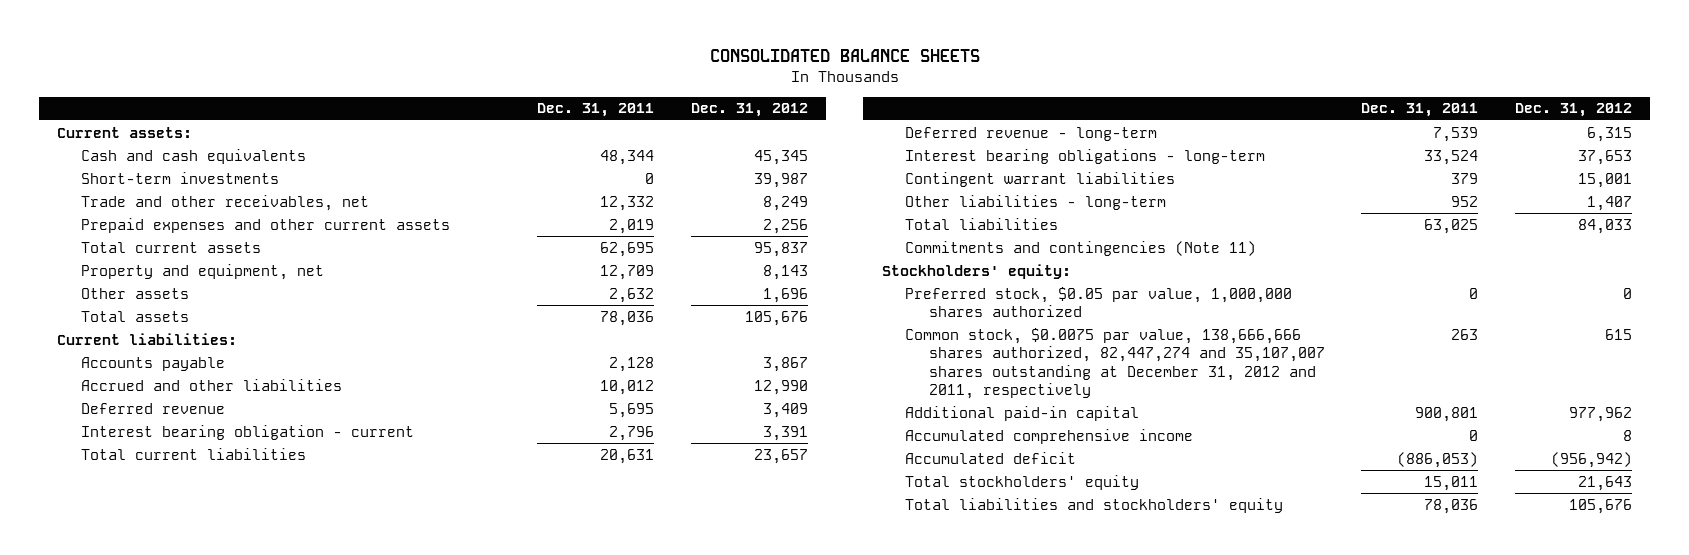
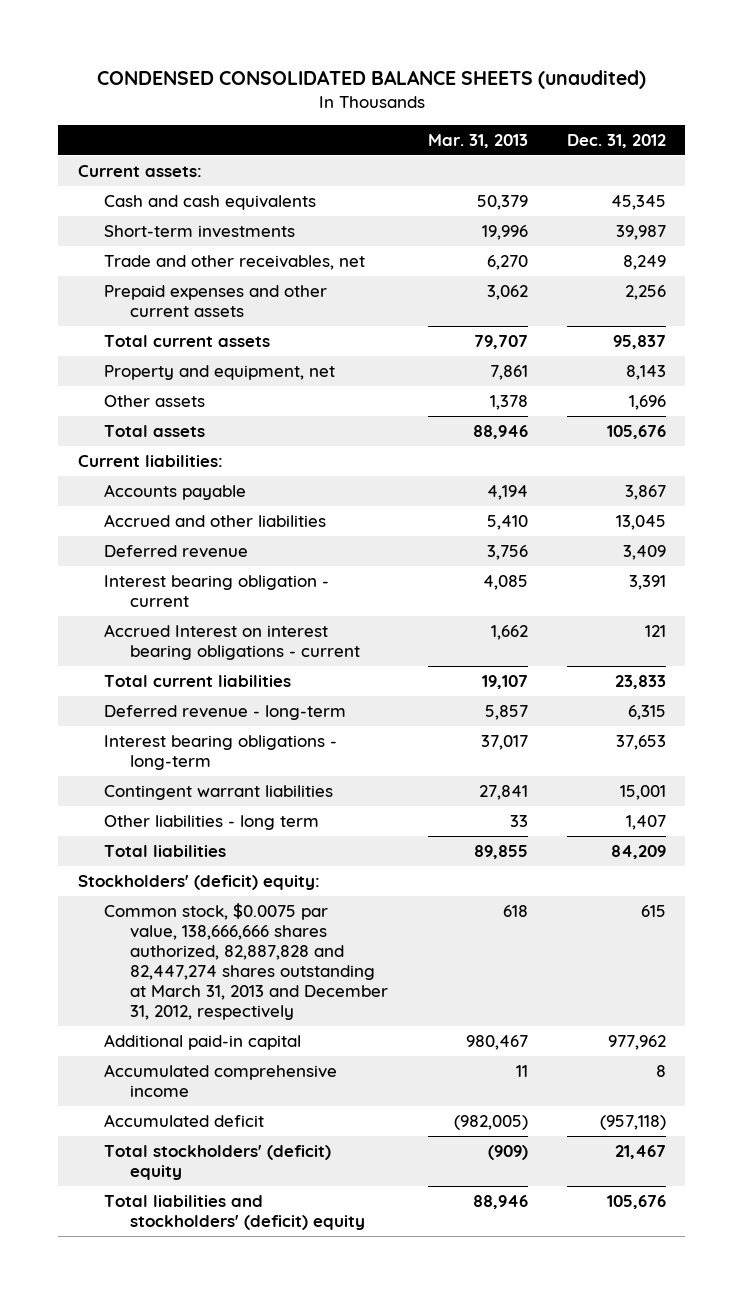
[709,49,980,63] CONSOLIDATED BALANCE SHEETS -> [96,69,646,89] CONDENSED CONSOLIDATED BALANCE SHEETS (unaudited)
[537,103,655,118] Dec. 31, 2011 -> none
none -> [427,134,528,149] Mar. 31, 2013
[753,379,808,395] 12,990 -> [615,514,666,530] 13,045
none -> [104,623,361,660] Accrued Interest on interest bearing obligations - current
[753,448,808,464] 23,657 -> [614,674,666,689] 23,833
[905,240,1257,256] Commitments and contingencies (Note 11) -> none
[905,286,1293,318] Preferred stock, $0.05 par value, 1,000,000 shares authorized -> none
[905,194,1167,210] Other liabilities - long-term -> [104,814,320,830] Other liabilities - long term
[1577,218,1632,234] 84,033 -> [610,844,666,859] 84,209
[881,263,1071,279] Stockholders' equity: -> [77,874,320,890] Stockholders' (deficit) equity:
[905,327,1325,400] Common stock, $0.0075 par value, 138,666,666 shares authorized, 82,447,274 and 35,107,007 shares outstanding at December 31, 2012 and 2011, respectively -> [104,902,389,1020] Common stock, $0.0075 par value, 138,666,666 shares authorized, 82,887,828 and 82,447,274 shares outstanding at March 31, 2013 and December 31, 2012, respectively
[1550,451,1632,468] (956,942) -> [599,1114,666,1130] (957,118)
[905,474,1140,490] Total stockholders' equity -> [104,1144,332,1180] Total stockholders' (deficit) equity
[1577,475,1632,491] 21,643 -> [614,1144,666,1159] 21,467
[905,497,1284,513] Total liabilities and stockholders' equity -> [104,1194,366,1230] Total liabilities and stockholders' (deficit) equity

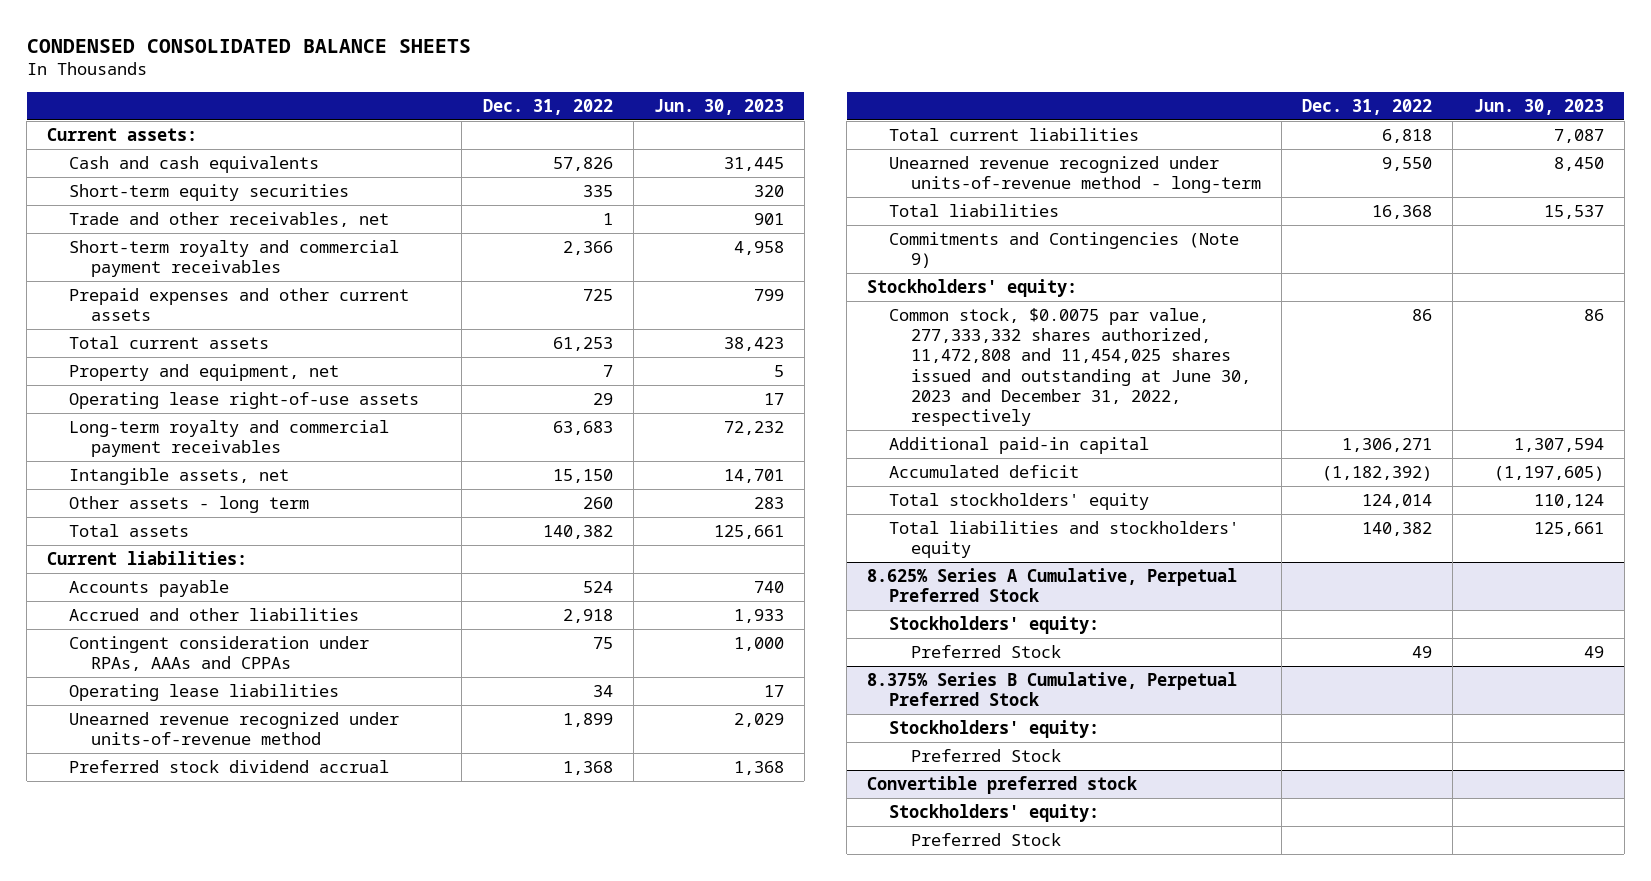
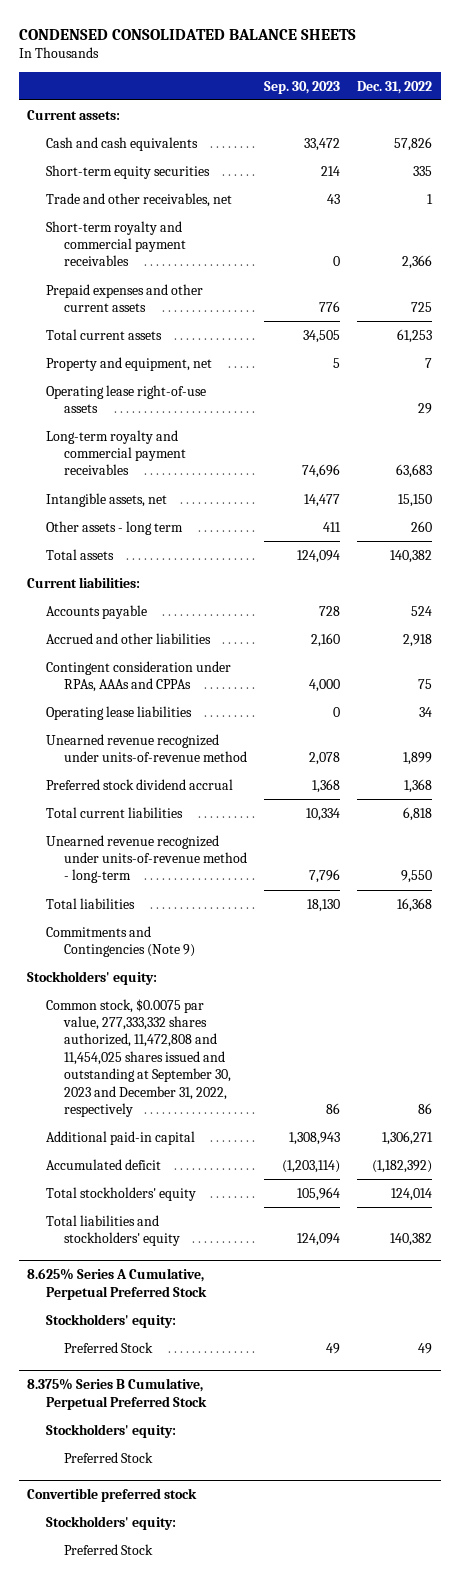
[653,99,784,116] Jun. 30, 2023 -> none
none -> [263,80,340,94] Sep. 30, 2023
[889,307,1252,427] Common stock, $0.0075 par value, 277,333,332 shares authorized, 11,472,808 and 11,454,025 shares issued and outstanding at June 30, 2023 and December 31, 2022, respectively -> [45,998,231,1117] Common stock, $0.0075 par value, 277,333,332 shares authorized, 11,472,808 and 11,454,025 shares issued and outstanding at September 30, 2023 and December 31, 2022, respectively

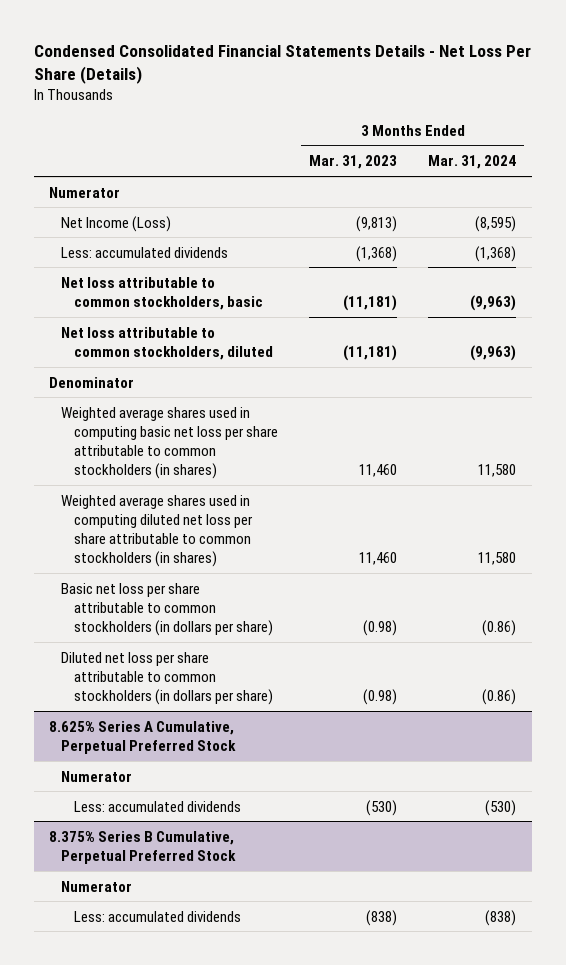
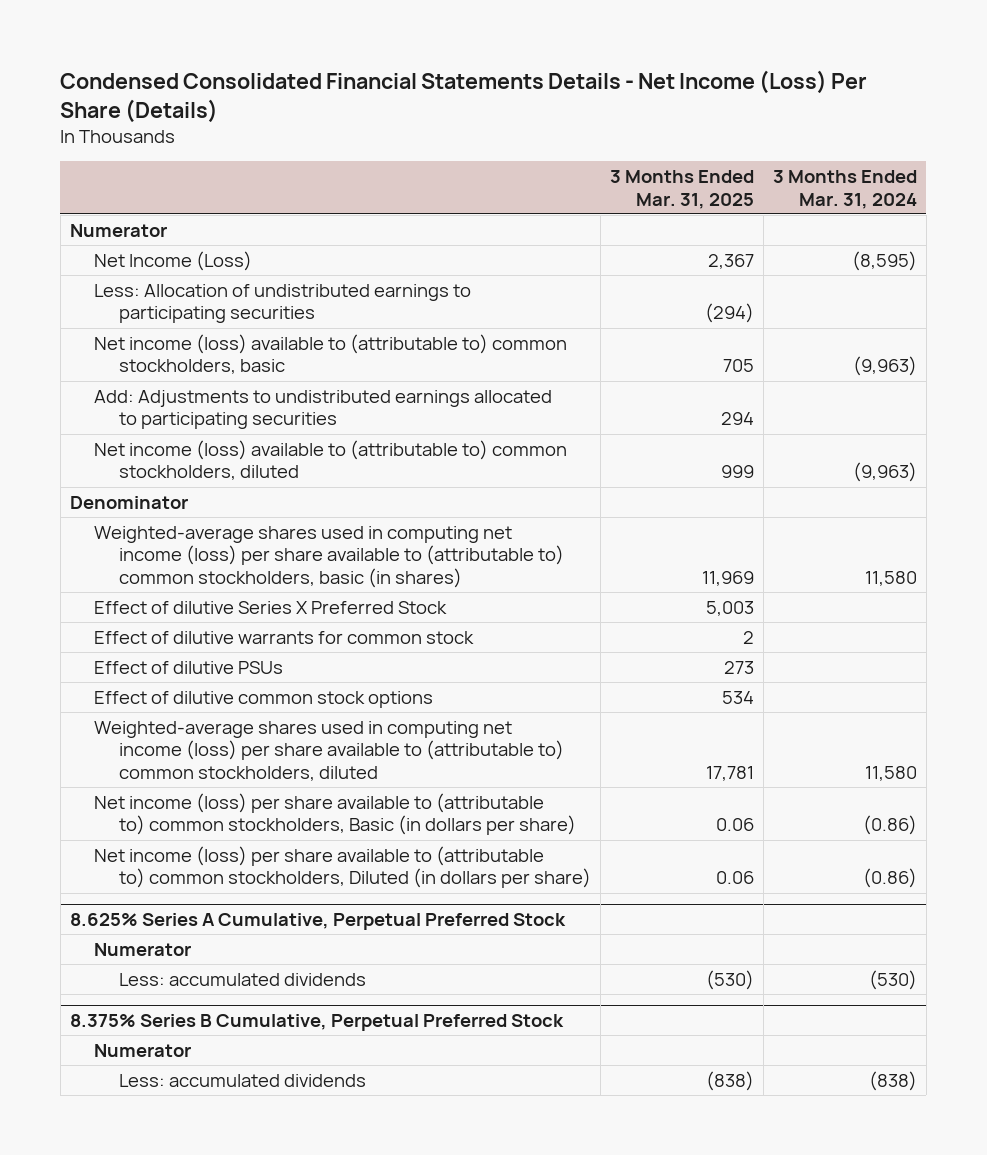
[33,44,531,84] Condensed Consolidated Financial Statements Details - Net Loss Per Share (Details) -> [60,70,868,123] Condensed Consolidated Financial Statements Details - Net Income (Loss) Per Share (Details)
[308,155,397,170] Mar. 31, 2023 -> none
none -> [609,170,754,209] 3 Months Ended Mar. 31, 2025
[61,246,229,258] Less: accumulated dividends -> none
none -> [94,283,472,324] Less: Allocation of undistributed earnings to participating securities
[61,276,263,310] Net loss attributable to common stockholders, basic -> [94,333,568,375] Net income (loss) available to (attributable to) common stockholders, basic
none -> [94,389,553,430] Add: Adjustments to undistributed earnings allocated to participating securities
[61,326,273,360] Net loss attributable to common stockholders, diluted -> [94,439,568,481] Net income (loss) available to (attributable to) common stockholders, diluted
[61,406,278,480] Weighted average shares used in computing basic net loss per share attributable to common stockholders (in shares) -> [94,525,565,588] Weighted-average shares used in computing net income (loss) per share available to (attributable to) common stockholders, basic (in shares)
none -> [94,600,448,614] Effect of dilutive Series X Preferred Stock
none -> [94,630,475,644] Effect of dilutive warrants for common stock
none -> [94,660,284,674] Effect of dilutive PSUs
none -> [94,690,434,708] Effect of dilutive common stock options
[61,494,253,568] Weighted average shares used in computing diluted net loss per share attributable to common stockholders (in shares) -> [94,720,565,781] Weighted-average shares used in computing net income (loss) per share available to (attributable to) common stockholders, diluted
[61,582,273,637] Basic net loss per share attributable to common stockholders (in dollars per share) -> [94,792,577,836] Net income (loss) per share available to (attributable to) common stockholders, Basic (in dollars per share)
[61,651,273,706] Diluted net loss per share attributable to common stockholders (in dollars per share) -> [94,845,592,889] Net income (loss) per share available to (attributable to) common stockholders, Diluted (in dollars per share)

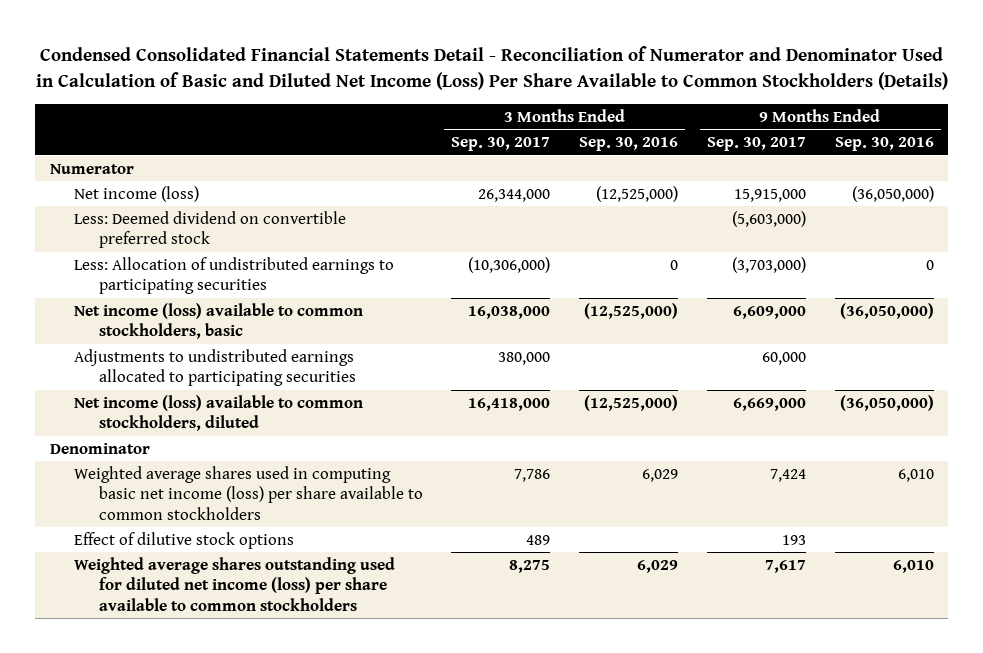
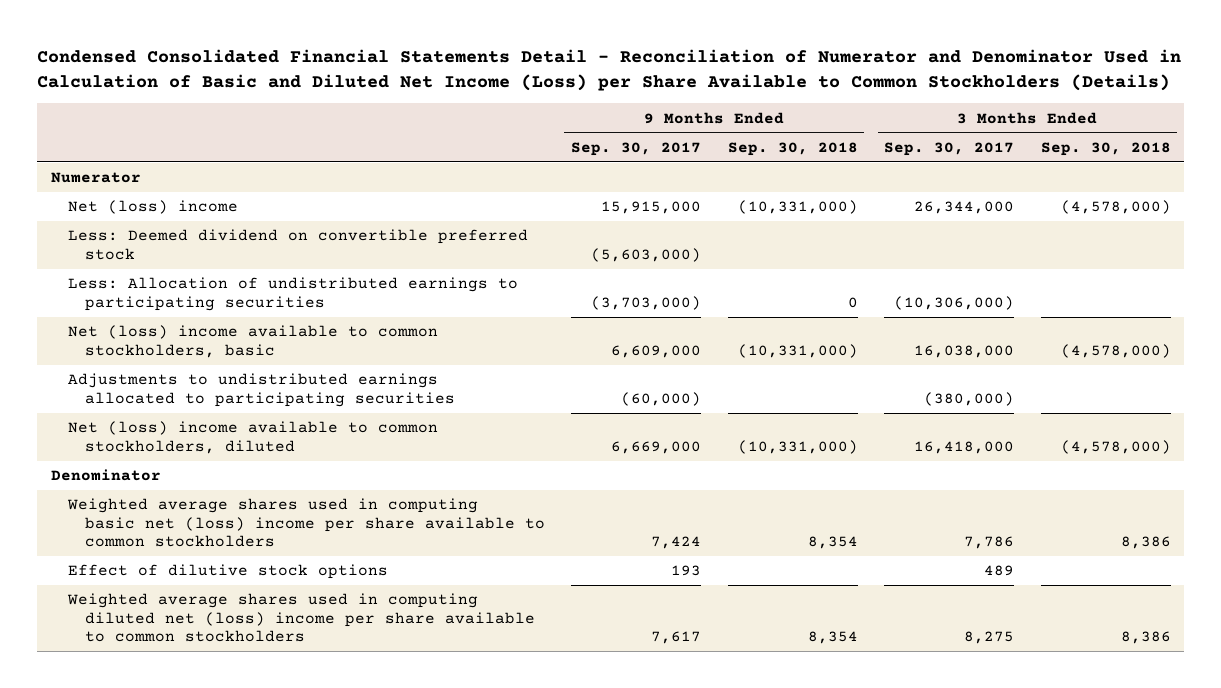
[35,46,948,91] Condensed Consolidated Financial Statements Detail - Reconciliation of Numerator and Denominator Used in Calculation of Basic and Diluted Net Income (Loss) Per Share Available to Common Stockholders (Details) -> [37,49,1182,92] Condensed Consolidated Financial Statements Detail - Reconciliation of Numerator and Denominator Used in Calculation of Basic and Diluted Net Income (Loss) per Share Available to Common Stockholders (Details)
[579,137,679,152] Sep. 30, 2016 -> none
[834,137,934,152] Sep. 30, 2016 -> none
none -> [727,141,858,156] Sep. 30, 2018
none -> [1040,141,1171,156] Sep. 30, 2018
[74,185,200,202] Net income (loss) -> [67,200,238,215] Net (loss) income
[74,302,364,340] Net income (loss) available to common stockholders, basic -> [67,325,438,358] Net (loss) income available to common stockholders, basic
[498,351,551,365] 380,000 -> [924,391,1015,406] (380,000)
[761,351,806,365] 60,000 -> [621,391,702,406] (60,000)
[74,394,364,432] Net income (loss) available to common stockholders, diluted -> [67,421,438,454] Net (loss) income available to common stockholders, diluted
[74,465,423,520] Weighted average shares used in computing basic net income (loss) per share available to common stockholders -> [66,498,545,548] Weighted average shares used in computing basic net (loss) income per share available to common stockholders
[74,556,396,611] Weighted average shares outstanding used for diluted net income (loss) per share available to common stockholders -> [66,593,535,643] Weighted average shares used in computing diluted net (loss) income per share available to common stockholders

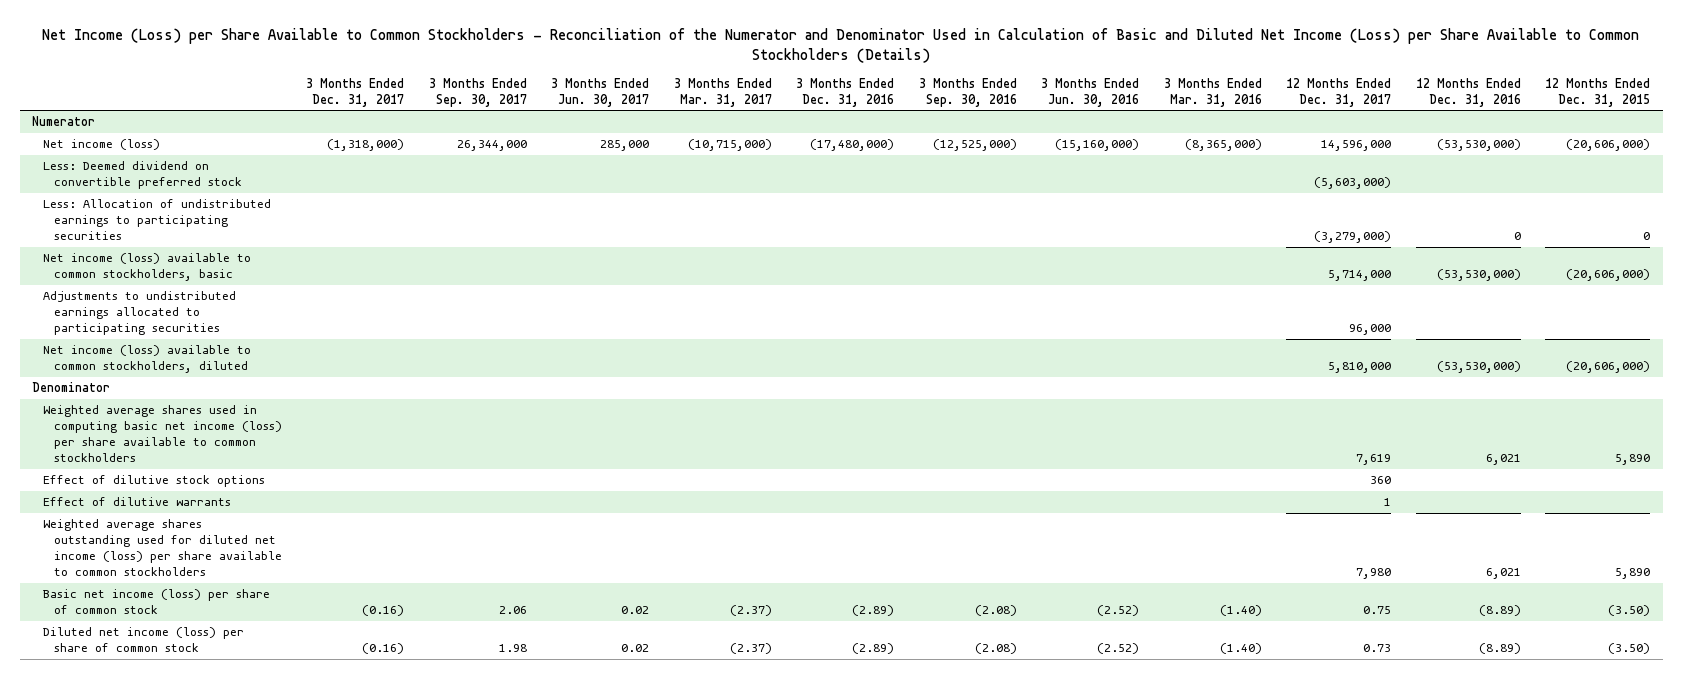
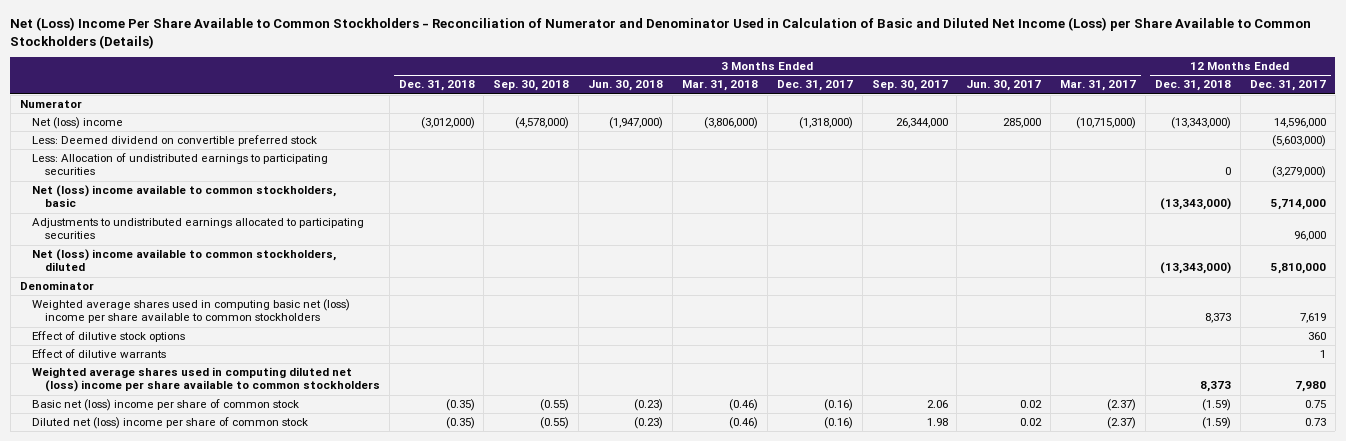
[42,27,1640,63] Net Income (Loss) per Share Available to Common Stockholders - Reconciliation of the Numerator and Denominator Used in Calculation of Basic and Diluted Net Income (Loss) per Share Available to Common Stockholders (Details) -> [10,17,1312,49] Net (Loss) Income Per Share Available to Common Stockholders - Reconciliation of Numerator and Denominator Used in Calculation of Basic and Diluted Net Income (Loss) per Share Available to Common Stockholders (Details)
[796,77,895,107] 3 Months Ended Dec. 31, 2016 -> none
[918,77,1017,107] 3 Months Ended Sep. 30, 2016 -> none
[1041,77,1140,107] 3 Months Ended Jun. 30, 2016 -> none
[1163,77,1262,107] 3 Months Ended Mar. 31, 2016 -> none
[1415,77,1521,107] 12 Months Ended Dec. 31, 2016 -> none
[1545,77,1651,107] 12 Months Ended Dec. 31, 2015 -> none
none -> [398,80,475,92] Dec. 31, 2018
none -> [493,80,570,92] Sep. 30, 2018
none -> [588,80,664,92] Jun. 30, 2018
none -> [681,80,758,92] Mar. 31, 2018
none -> [1154,80,1231,92] Dec. 31, 2018
[43,139,161,151] Net income (loss) -> [32,117,124,130] Net (loss) income
[43,253,252,282] Net income (loss) available to common stockholders, basic -> [32,185,337,208] Net (loss) income available to common stockholders, basic
[43,345,252,374] Net income (loss) available to common stockholders, diluted -> [32,249,337,272] Net (loss) income available to common stockholders, diluted
[43,405,282,463] Weighted average shares used in computing basic net income (loss) per share available to common stockholders -> [32,299,351,324] Weighted average shares used in computing basic net (loss) income per share available to common stockholders
[43,519,282,577] Weighted average shares outstanding used for diluted net income (loss) per share available to common stockholders -> [32,367,380,393] Weighted average shares used in computing diluted net (loss) income per share available to common stockholders
[43,589,271,615] Basic net income (loss) per share of common stock -> [32,399,300,412] Basic net (loss) income per share of common stock
[43,627,245,653] Diluted net income (loss) per share of common stock -> [32,417,309,430] Diluted net (loss) income per share of common stock

